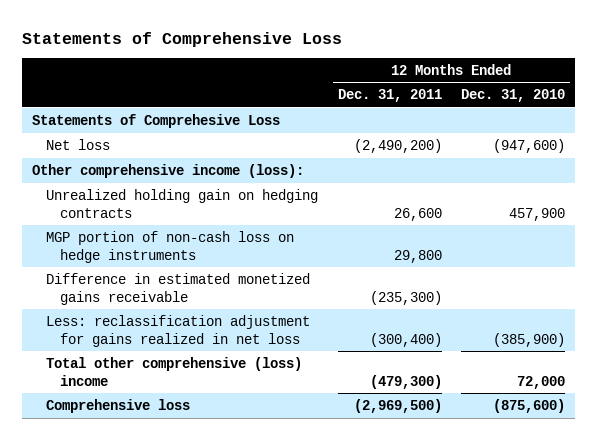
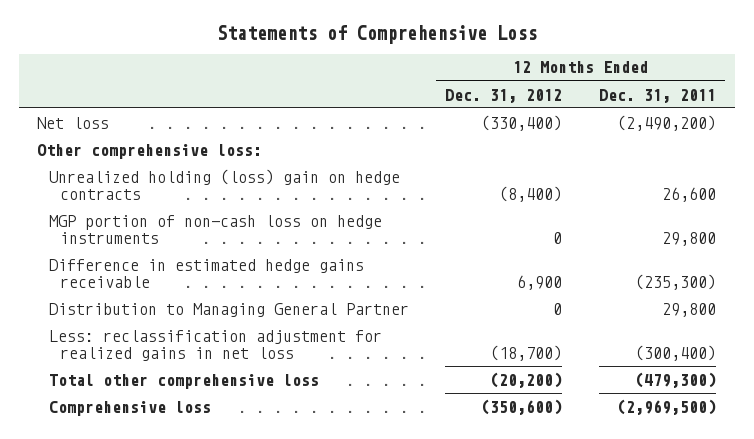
[461,89,566,103] Dec. 31, 2010 -> none
none -> [445,88,563,103] Dec. 31, 2012
[31,113,280,128] Statements of Comprehesive Loss -> none
[31,163,304,178] Other comprehensive income (loss): -> [37,143,263,159] Other comprehensive loss:
[45,188,318,218] Unrealized holding gain on hedging contracts -> [48,168,400,200] Unrealized holding (loss) gain on hedge contracts
[45,272,310,305] Difference in estimated monetized gains receivable -> [48,258,364,288] Difference in estimated hedge gains receivable
none -> [48,302,409,317] Distribution to Managing General Partner
[45,314,310,347] Less: reclassification adjustment for gains realized in net loss -> [48,329,382,361] Less: reclassification adjustment for realized gains in net loss
[45,356,302,386] Total other comprehensive (loss) income -> [48,373,319,389] Total other comprehensive loss

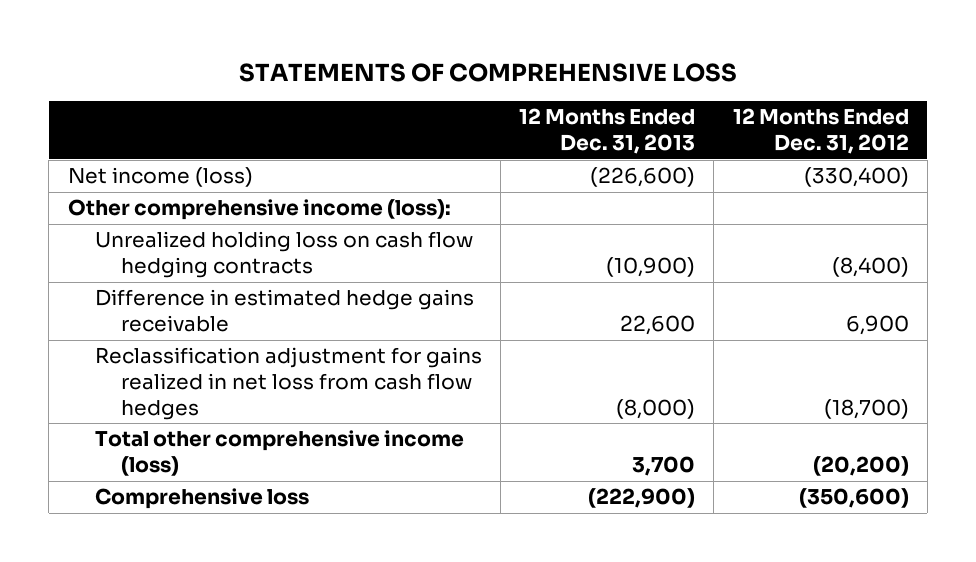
[216,25,537,45] Statements of Comprehensive Loss -> [239,62,738,82] STATEMENTS OF COMPREHENSIVE LOSS
[599,88,717,103] Dec. 31, 2011 -> none
none -> [519,108,696,155] 12 Months Ended Dec. 31, 2013
[48,214,382,244] MGP portion of non-cash loss on hedge instruments -> none
[37,116,110,129] Net loss -> [67,167,253,188] Net income (loss)
[37,143,263,159] Other comprehensive loss: -> [67,199,451,221] Other comprehensive income (loss):
[48,168,400,200] Unrealized holding (loss) gain on hedge contracts -> [94,231,473,279] Unrealized holding loss on cash flow hedging contracts
[48,302,409,317] Distribution to Managing General Partner -> none
[48,329,382,361] Less: reclassification adjustment for realized gains in net loss -> [94,347,482,420] Reclassification adjustment for gains realized in net loss from cash flow hedges
[48,373,319,389] Total other comprehensive loss -> [94,430,464,477] Total other comprehensive income (loss)

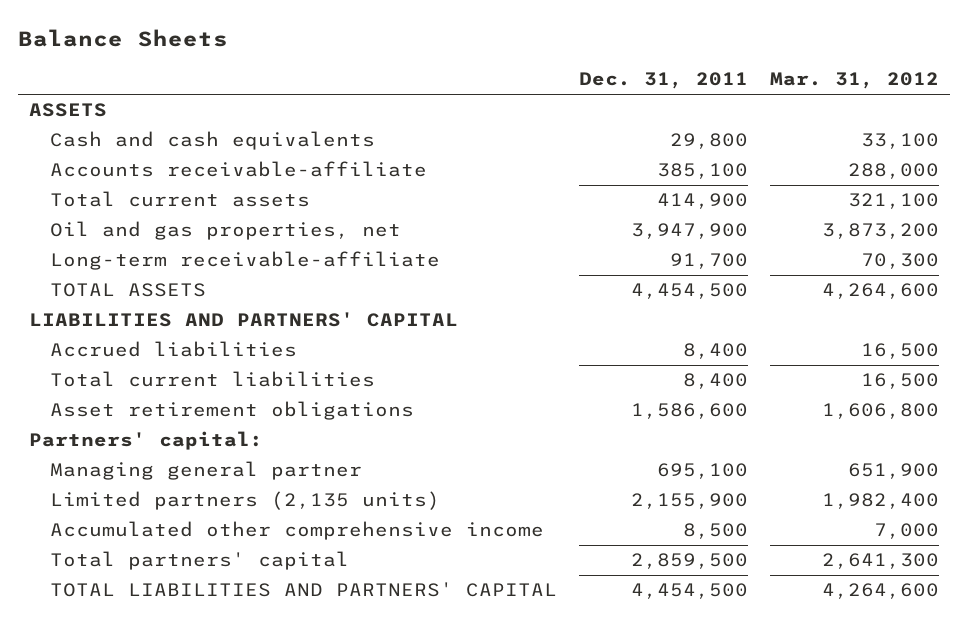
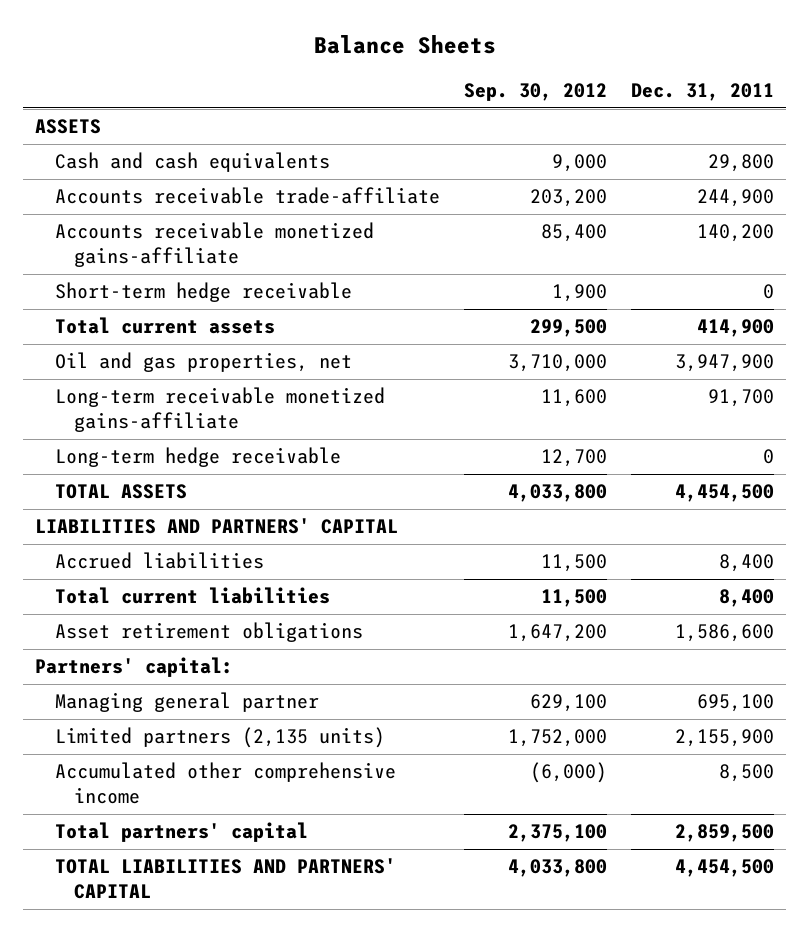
[770,72,940,90] Mar. 31, 2012 -> none
none -> [463,83,607,102] Sep. 30, 2012
[50,161,428,178] Accounts receivable-affiliate -> [54,187,440,205] Accounts receivable trade-affiliate
[657,163,749,180] 385,100 -> [696,189,774,208] 244,900
none -> [54,222,374,268] Accounts receivable monetized gains-affiliate
none -> [54,282,352,303] Short-term hedge receivable
[50,251,441,271] Long-term receivable-affiliate -> [54,387,385,433] Long-term receivable monetized gains-affiliate
none -> [54,447,341,468] Long-term hedge receivable

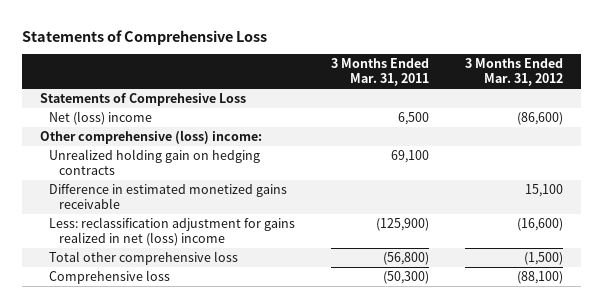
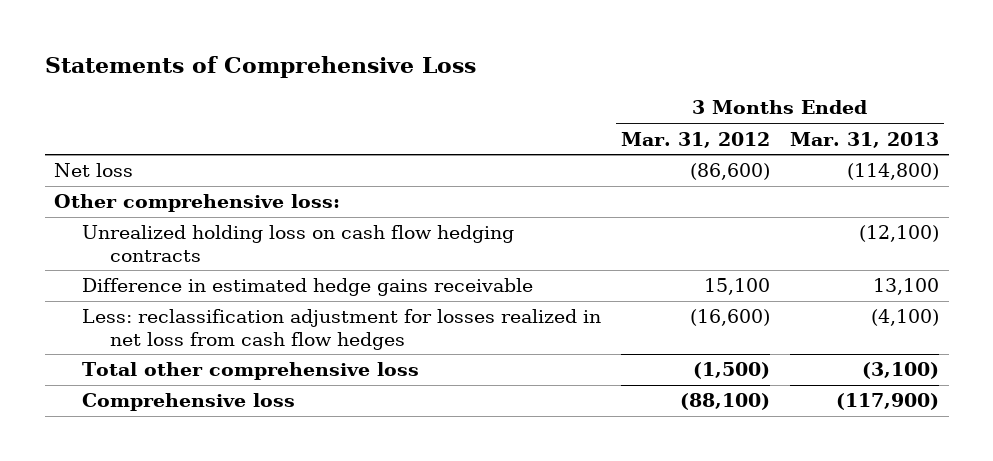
[331,58,430,87] 3 Months Ended Mar. 31, 2011 -> none
none -> [789,131,939,148] Mar. 31, 2013
[39,93,246,107] Statements of Comprehesive Loss -> none
[49,111,153,126] Net (loss) income -> [54,163,134,178] Net loss
[39,130,262,145] Other comprehensive (loss) income: -> [54,194,341,213] Other comprehensive loss:
[49,149,261,175] Unrealized holding gain on hedging contracts -> [82,225,515,262] Unrealized holding loss on cash flow hedging contracts
[49,184,288,209] Difference in estimated monetized gains receivable -> [82,278,534,297] Difference in estimated hedge gains receivable
[49,217,296,246] Less: reclassification adjustment for gains realized in net (loss) income -> [82,309,602,350] Less: reclassification adjustment for losses realized in net loss from cash flow hedges

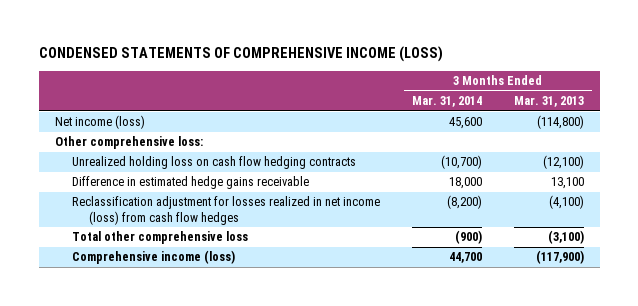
[44,56,476,79] Statements of Comprehensive Loss -> [38,46,443,63] CONDENSED STATEMENTS OF COMPREHENSIVE INCOME (LOSS)
[621,131,771,148] Mar. 31, 2012 -> none
none -> [411,96,482,108] Mar. 31, 2014
[54,163,134,178] Net loss -> [54,115,145,130] Net income (loss)
[82,309,602,350] Less: reclassification adjustment for losses realized in net loss from cash flow hedges -> [71,196,380,225] Reclassification adjustment for losses realized in net income (loss) from cash flow hedges
[82,393,296,412] Comprehensive loss -> [71,250,235,265] Comprehensive income (loss)

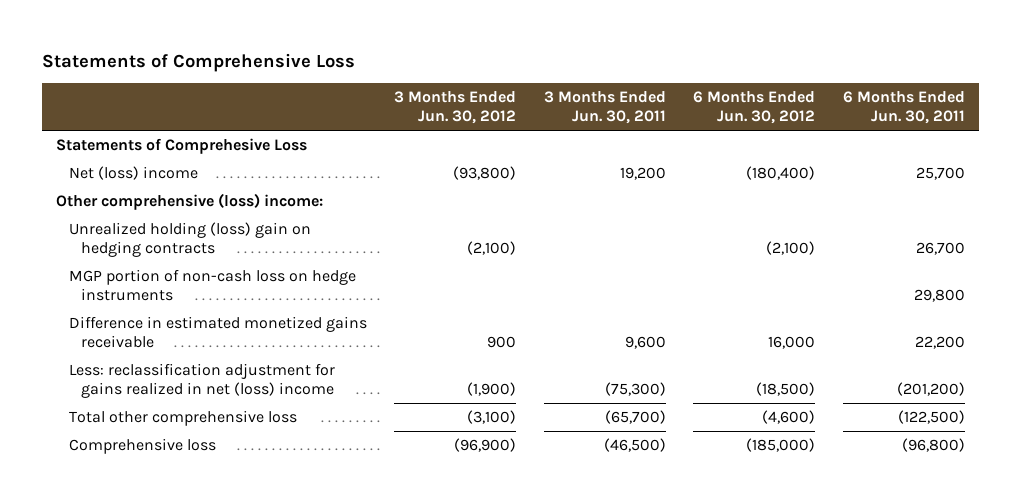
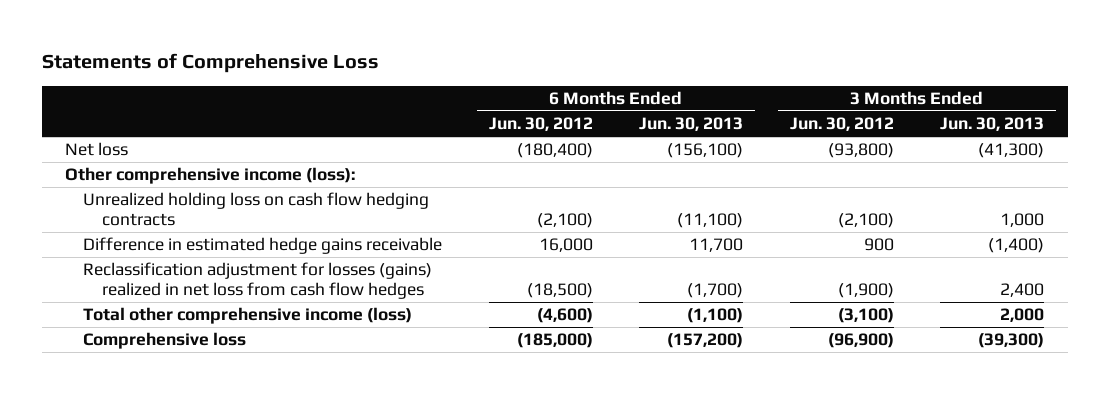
[543,91,666,125] 3 Months Ended Jun. 30, 2011 -> none
[843,91,966,125] 6 Months Ended Jun. 30, 2011 -> none
none -> [639,117,744,132] Jun. 30, 2013
none -> [940,117,1045,132] Jun. 30, 2013
[56,138,308,155] Statements of Comprehesive Loss -> none
[68,269,356,301] MGP portion of non-cash loss on hedge instruments -> none
[68,166,198,181] Net (loss) income -> [64,142,128,157] Net loss
[56,193,324,211] Other comprehensive (loss) income: -> [64,167,355,185] Other comprehensive income (loss):
[68,222,311,257] Unrealized holding (loss) gain on hedging contracts -> [83,192,430,227] Unrealized holding loss on cash flow hedging contracts
[68,316,367,348] Difference in estimated monetized gains receivable -> [83,237,443,255] Difference in estimated hedge gains receivable
[68,363,335,398] Less: reclassification adjustment for gains realized in net (loss) income -> [83,262,433,300] Reclassification adjustment for losses (gains) realized in net loss from cash flow hedges
[68,410,297,427] Total other comprehensive loss -> [83,307,413,325] Total other comprehensive income (loss)

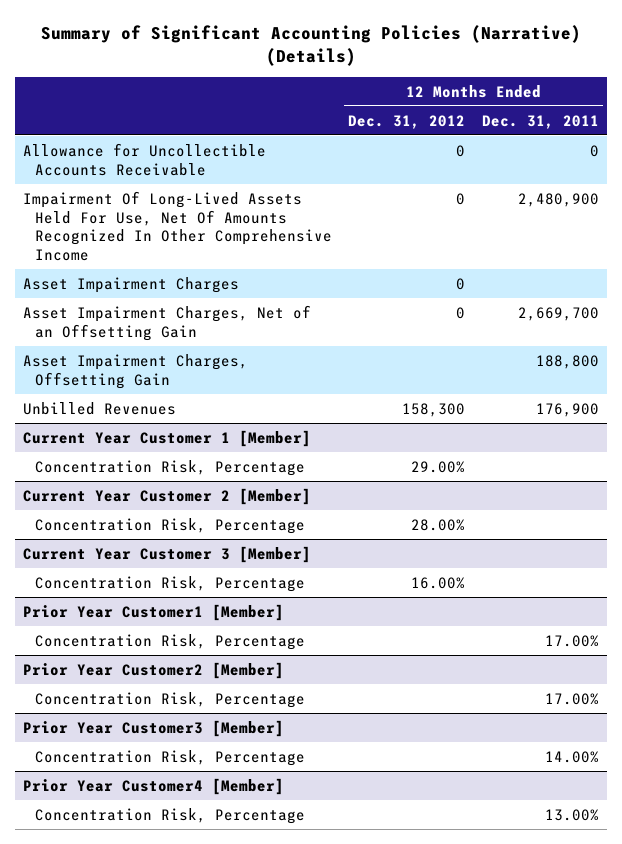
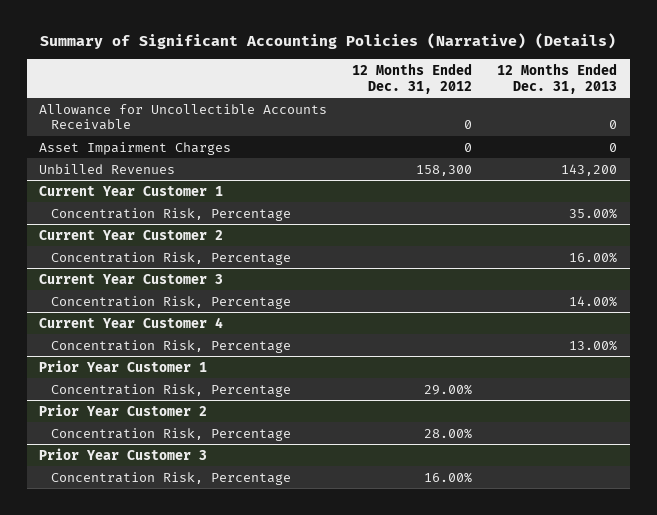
[481,114,599,129] Dec. 31, 2011 -> none
none -> [497,62,618,94] 12 Months Ended Dec. 31, 2013
[23,190,333,262] Impairment Of Long-Lived Assets Held For Use, Net Of Amounts Recognized In Other Comprehensive Income -> none
[23,304,312,341] Asset Impairment Charges, Net of an Offsetting Gain -> none
[23,353,249,389] Asset Impairment Charges, Offsetting Gain -> none
[35,459,306,476] Concentration Risk, Percentage -> none
[23,487,312,505] Current Year Customer 2 [Member] -> none
[35,517,306,534] Concentration Risk, Percentage -> none
[23,545,312,563] Current Year Customer 3 [Member] -> none
[35,575,306,592] Concentration Risk, Percentage -> none
[23,603,285,621] Prior Year Customer1 [Member] -> none
[23,429,312,447] Current Year Customer 1 [Member] -> [39,185,224,196] Current Year Customer 1
[23,661,285,679] Prior Year Customer2 [Member] -> none
none -> [39,229,224,240] Current Year Customer 2
[23,719,285,737] Prior Year Customer3 [Member] -> none
none -> [39,273,224,284] Current Year Customer 3
[23,777,285,795] Prior Year Customer4 [Member] -> none
none -> [39,316,224,328] Current Year Customer 4
none -> [39,359,208,372] Prior Year Customer 1
none -> [50,383,291,397] Concentration Risk, Percentage
none -> [39,403,208,416] Prior Year Customer 2
none -> [50,427,291,441] Concentration Risk, Percentage
none -> [39,447,208,460] Prior Year Customer 3
none -> [50,471,291,485] Concentration Risk, Percentage

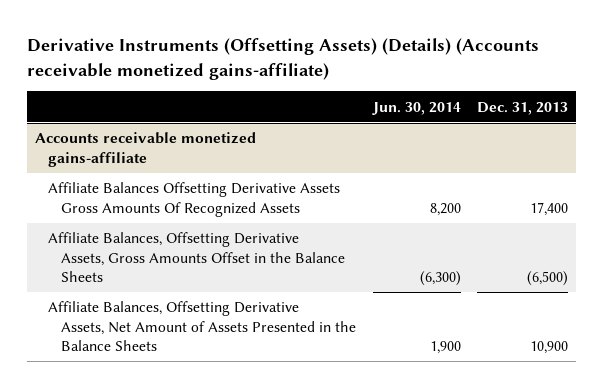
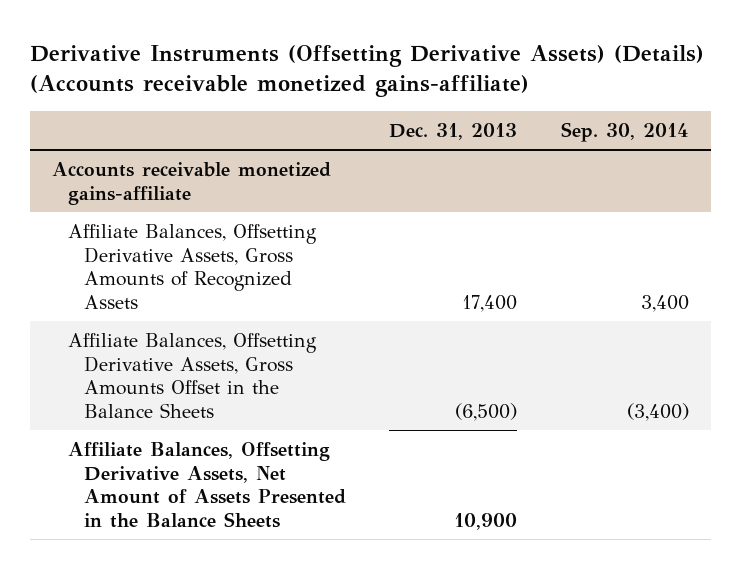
[27,38,540,80] Derivative Instruments (Offsetting Assets) (Details) (Accounts receivable monetized gains-affiliate) -> [30,44,705,98] Derivative Instruments (Offsetting Derivative Assets) (Details) (Accounts receivable monetized gains-affiliate)
[371,101,461,115] Jun. 30, 2014 -> none
none -> [560,121,689,142] Sep. 30, 2014
[48,182,341,217] Affiliate Balances Offsetting Derivative Assets Gross Amounts Of Recognized Assets -> [67,223,317,309] Affiliate Balances, Offsetting Derivative Assets, Gross Amounts of Recognized Assets

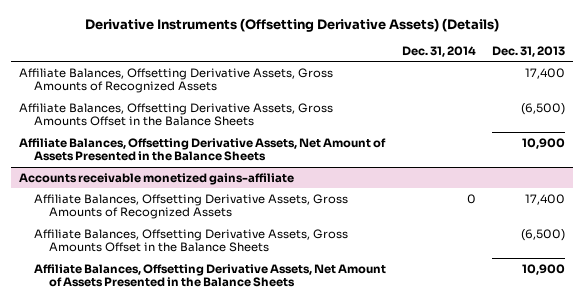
[30,44,705,98] Derivative Instruments (Offsetting Derivative Assets) (Details) (Accounts receivable monetized gains-affiliate) -> [85,17,500,32] Derivative Instruments (Offsetting Derivative Assets) (Details)
[560,121,689,142] Sep. 30, 2014 -> none
none -> [402,45,477,57] Dec. 31, 2014
none -> [19,67,334,94] Affiliate Balances, Offsetting Derivative Assets, Gross Amounts of Recognized Assets
none -> [19,102,334,127] Affiliate Balances, Offsetting Derivative Assets, Gross Amounts Offset in the Balance Sheets
none -> [19,137,387,162] Affiliate Balances, Offsetting Derivative Assets, Net Amount of Assets Presented in the Balance Sheets

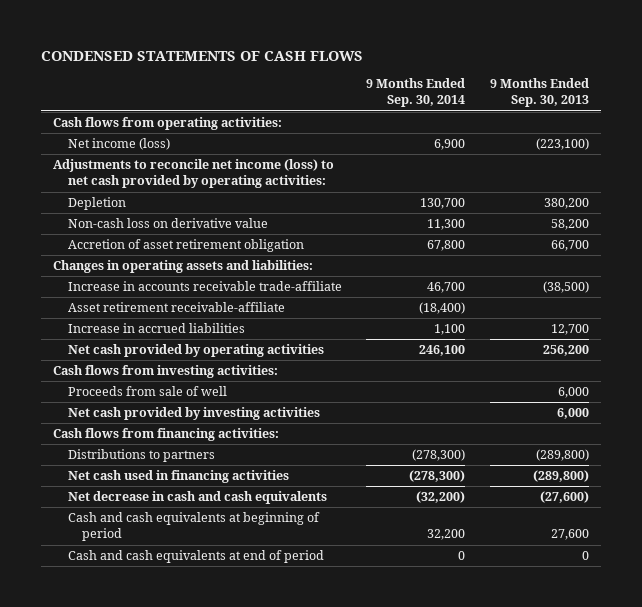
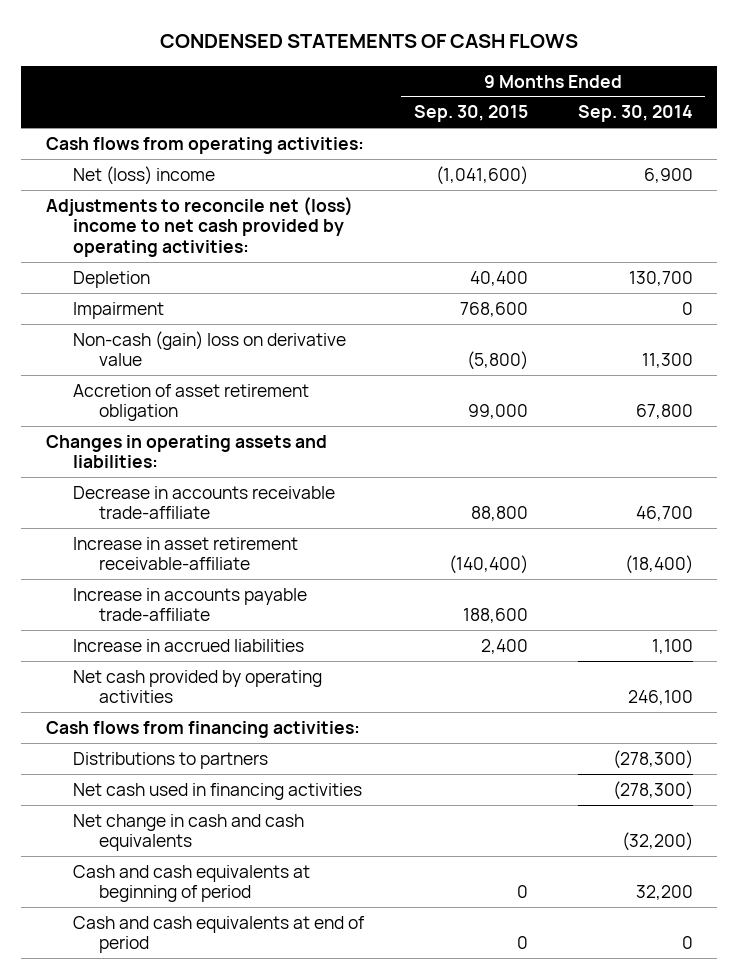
[489,78,589,108] 9 Months Ended Sep. 30, 2013 -> none
none -> [413,105,528,123] Sep. 30, 2015
[67,138,170,151] Net income (loss) -> [72,165,215,185] Net (loss) income
[53,159,335,189] Adjustments to reconcile net income (loss) to net cash provided by operating activities: -> [46,196,354,258] Adjustments to reconcile net (loss) income to net cash provided by operating activities:
none -> [72,301,164,319] Impairment
[67,218,268,229] Non-cash loss on derivative value -> [72,330,346,367] Non-cash (gain) loss on derivative value
[67,281,342,292] Increase in accounts receivable trade-affiliate -> [72,485,335,520] Decrease in accounts receivable trade-affiliate
[67,302,285,313] Asset retirement receivable-affiliate -> [72,536,298,571] Increase in asset retirement receivable-affiliate
none -> [72,587,307,622] Increase in accounts payable trade-affiliate
[53,365,279,379] Cash flows from investing activities: -> none
[67,386,227,397] Proceeds from sale of well -> none
[67,407,320,421] Net cash provided by investing activities -> none
[67,491,327,505] Net decrease in cash and cash equivalents -> [72,813,304,852] Net change in cash and cash equivalents

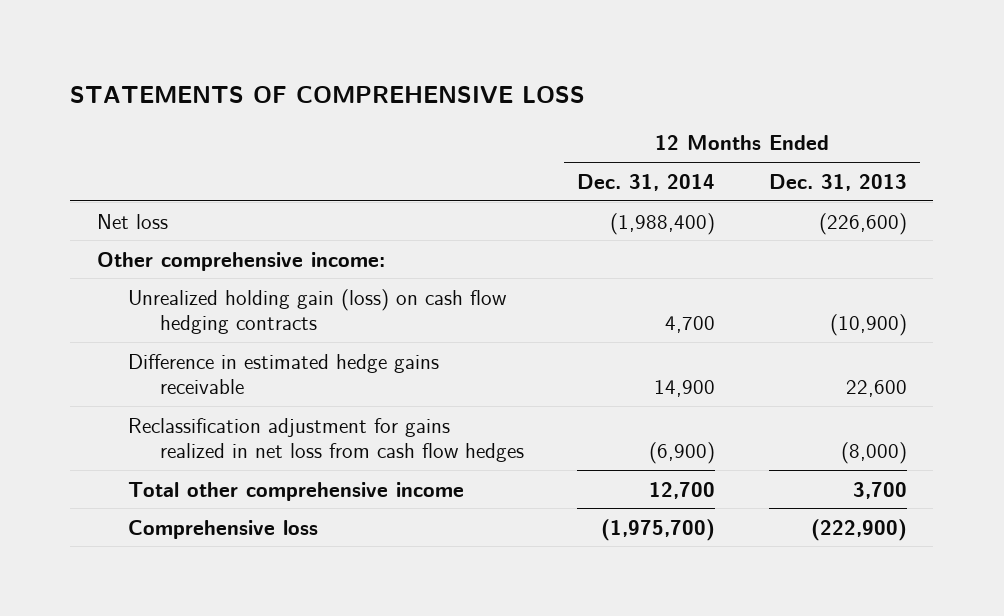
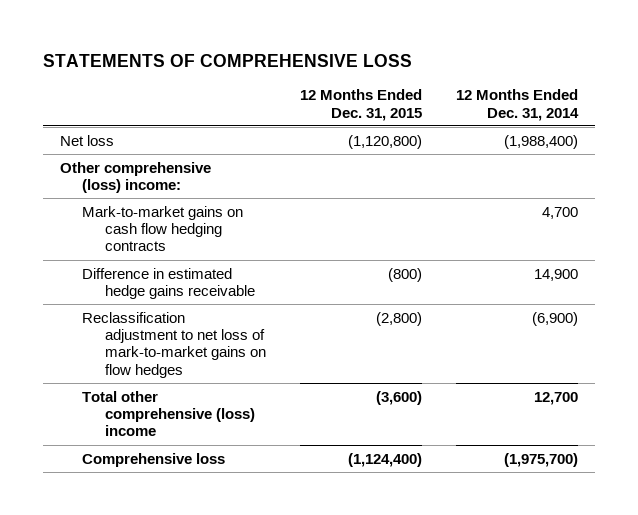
[768,173,907,191] Dec. 31, 2013 -> none
none -> [299,89,422,121] 12 Months Ended Dec. 31, 2015
[97,251,386,271] Other comprehensive income: -> [60,161,212,193] Other comprehensive (loss) income:
[128,288,508,334] Unrealized holding gain (loss) on cash flow hedging contracts -> [82,205,244,252] Mark-to-market gains on cash flow hedging contracts
[128,417,524,462] Reclassification adjustment for gains realized in net loss from cash flow hedges -> [82,311,266,378] Reclassification adjustment to net loss of mark-to-market gains on flow hedges
[128,481,465,501] Total other comprehensive income -> [82,390,255,437] Total other comprehensive (loss) income

